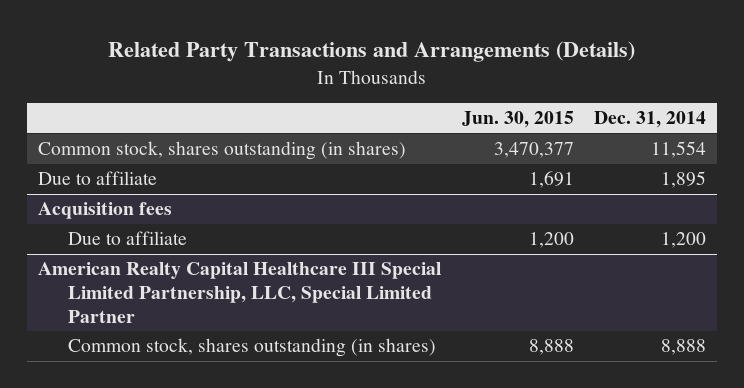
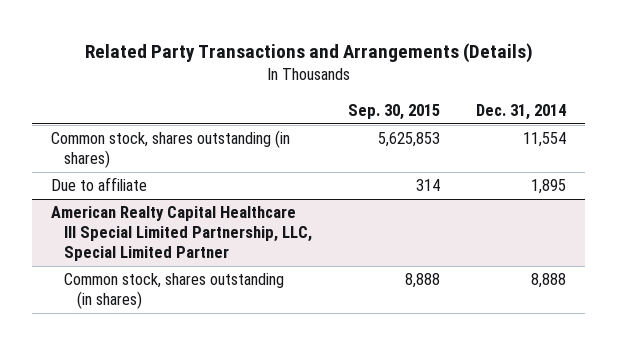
[461,111,574,129] Jun. 30, 2015 -> none
none -> [348,104,441,121] Sep. 30, 2015
[37,202,172,220] Acquisition fees -> none
[67,231,187,246] Due to affiliate -> none

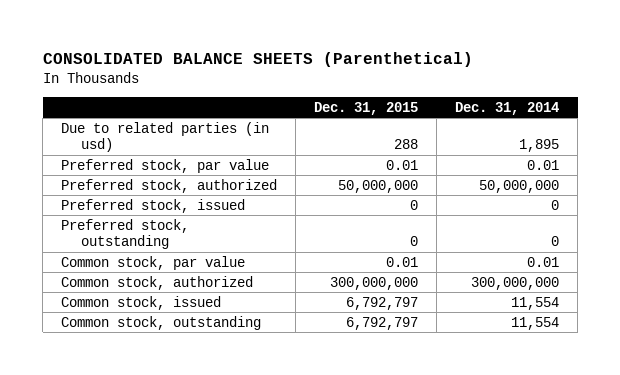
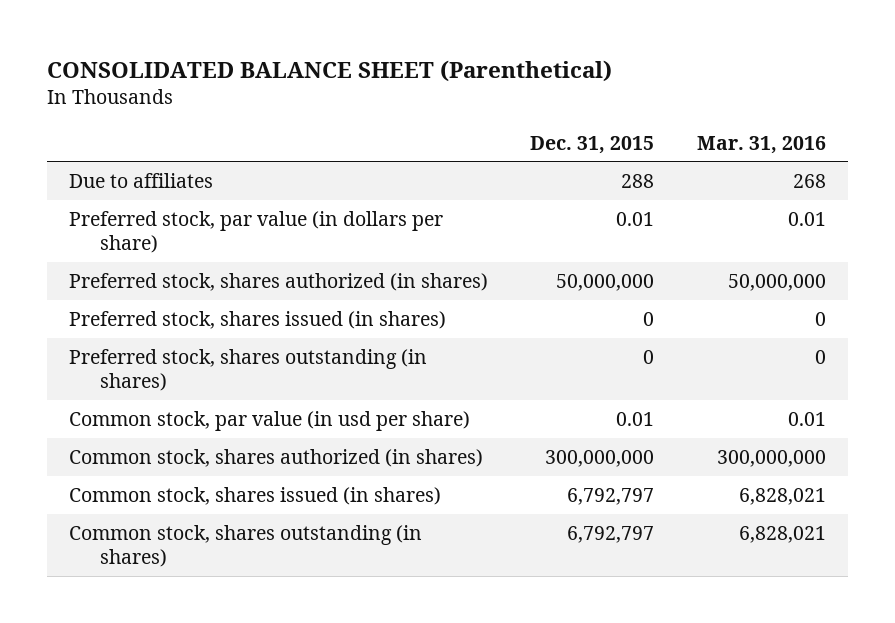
[42,52,473,68] CONSOLIDATED BALANCE SHEETS (Parenthetical) -> [47,59,613,82] CONSOLIDATED BALANCE SHEET (Parenthetical)
[455,101,560,115] Dec. 31, 2014 -> none
none -> [697,135,827,154] Mar. 31, 2016
[61,121,270,153] Due to related parties (in usd) -> [68,172,213,188] Due to affiliates
[61,158,270,173] Preferred stock, par value -> [68,210,443,254] Preferred stock, par value (in dollars per share)
[61,178,278,193] Preferred stock, authorized -> [68,272,488,291] Preferred stock, shares authorized (in shares)
[61,198,246,213] Preferred stock, issued -> [68,310,446,329] Preferred stock, shares issued (in shares)
[61,218,190,250] Preferred stock, outstanding -> [68,348,427,392] Preferred stock, shares outstanding (in shares)
[61,255,246,270] Common stock, par value -> [68,410,470,431] Common stock, par value (in usd per share)
[61,275,254,290] Common stock, authorized -> [68,448,483,467] Common stock, shares authorized (in shares)
[61,295,222,310] Common stock, issued -> [68,486,441,505] Common stock, shares issued (in shares)
[61,315,262,330] Common stock, outstanding -> [68,524,422,568] Common stock, shares outstanding (in shares)

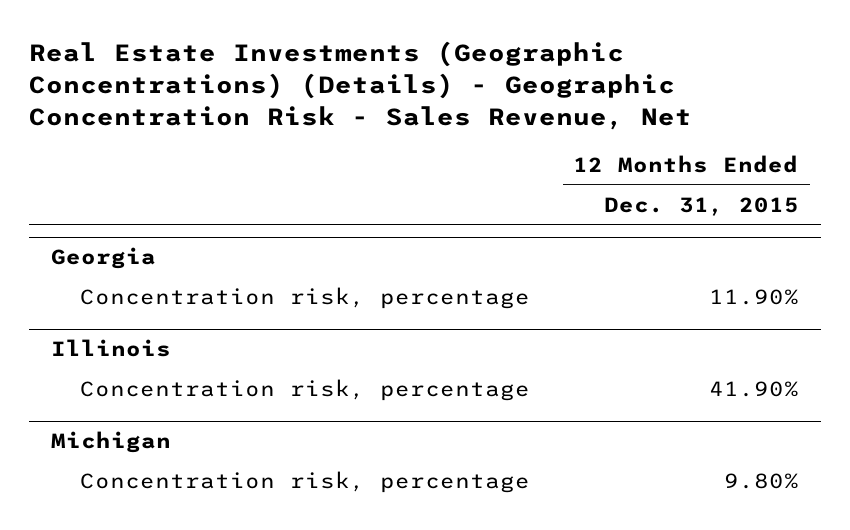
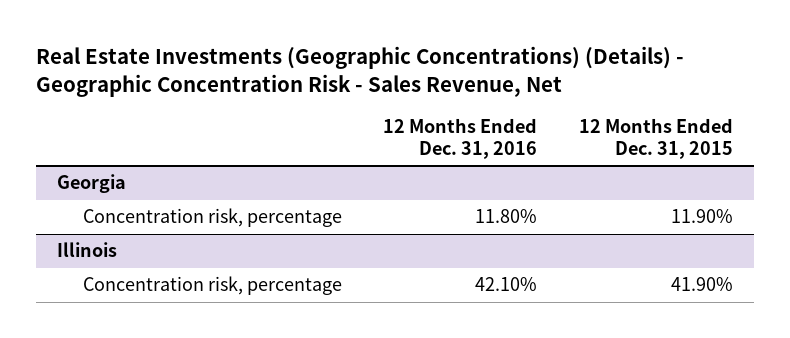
none -> [383,118,538,160] 12 Months Ended Dec. 31, 2016
[51,431,172,454] Michigan -> none
[80,470,531,493] Concentration risk, percentage -> none

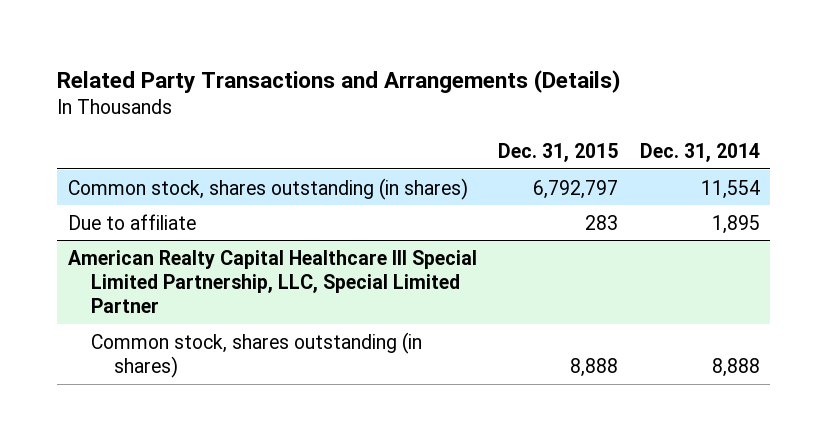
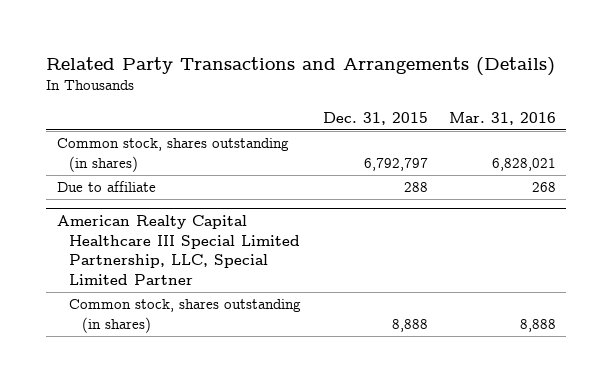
[639,142,760,162] Dec. 31, 2014 -> none
none -> [448,111,556,125] Mar. 31, 2016
[585,214,619,230] 283 -> [403,182,428,193] 288

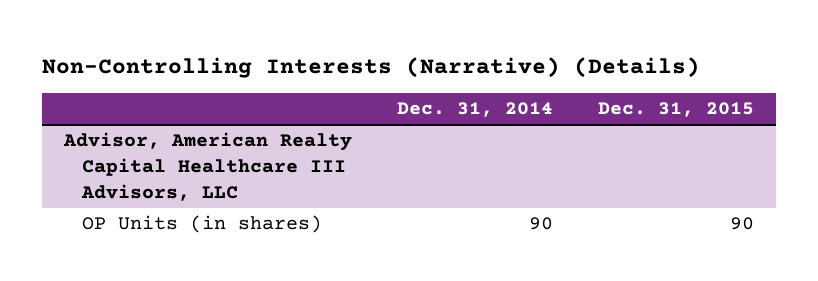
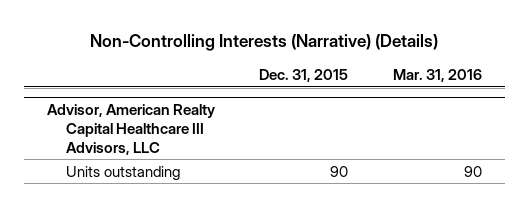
[397,102,554,118] Dec. 31, 2014 -> none
none -> [393,68,483,82] Mar. 31, 2016
[81,215,322,234] OP Units (in shares) -> [66,165,181,180] Units outstanding

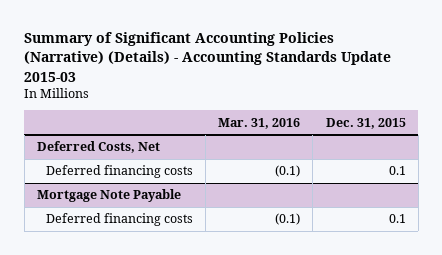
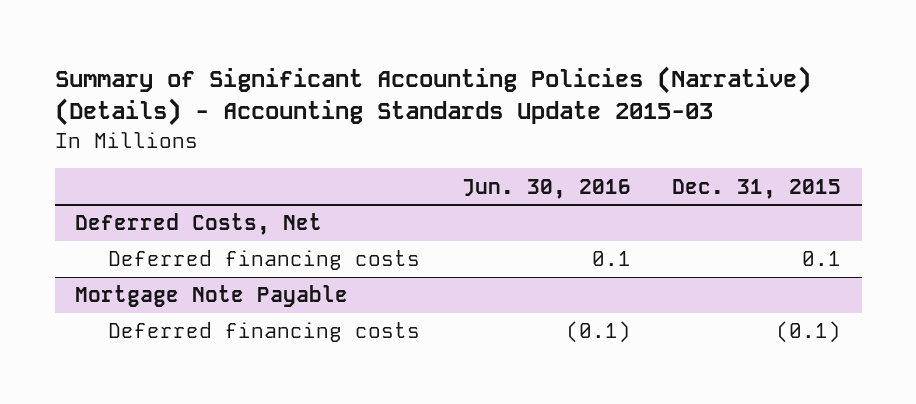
[218,117,301,129] Mar. 31, 2016 -> none
none -> [461,178,631,199] Jun. 30, 2016
[388,214,406,224] 0.1 -> [776,321,842,344] (0.1)

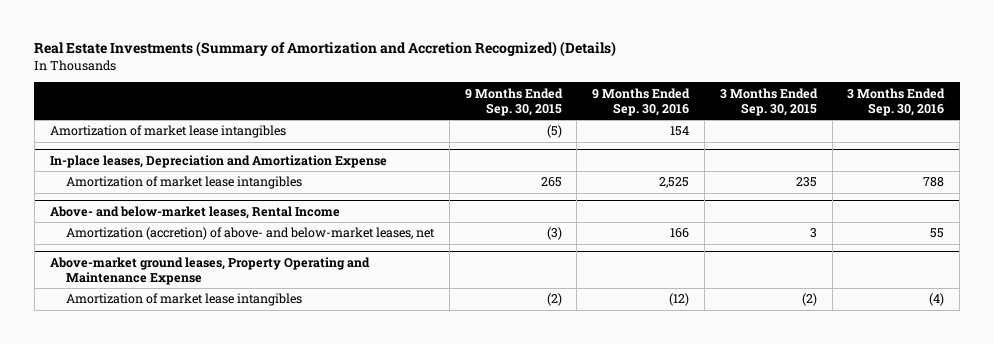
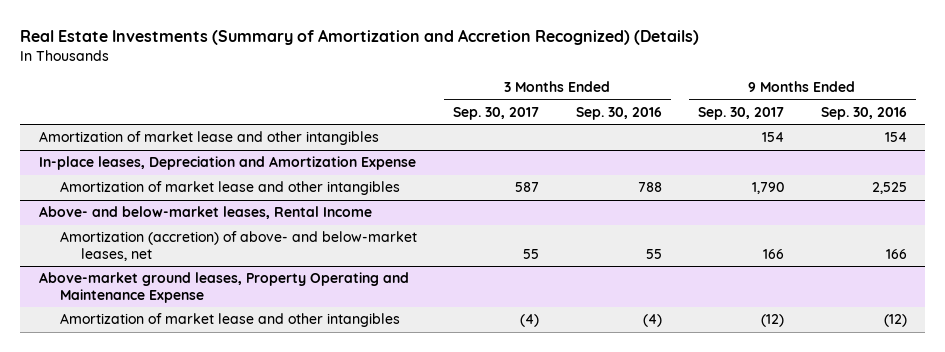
[464,87,563,116] 9 Months Ended Sep. 30, 2015 -> none
[719,87,818,116] 3 Months Ended Sep. 30, 2015 -> none
none -> [453,106,540,120] Sep. 30, 2017
none -> [698,106,785,120] Sep. 30, 2017
[49,125,286,139] Amortization of market lease intangibles -> [38,131,379,146] Amortization of market lease and other intangibles
[65,176,302,190] Amortization of market lease intangibles -> [59,181,400,196] Amortization of market lease and other intangibles
[65,293,302,307] Amortization of market lease intangibles -> [59,313,400,328] Amortization of market lease and other intangibles

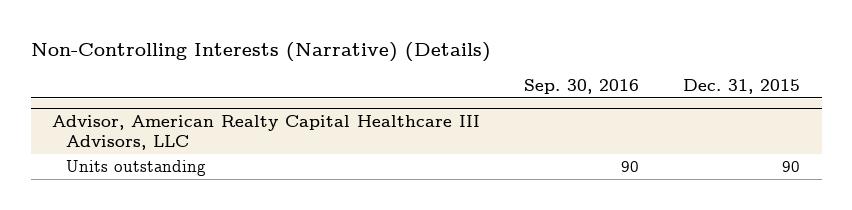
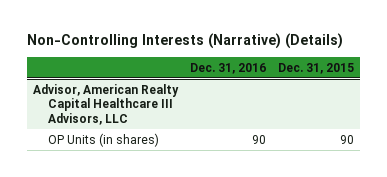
[524,78,640,94] Sep. 30, 2016 -> none
none -> [189,62,266,74] Dec. 31, 2016
[66,160,207,177] Units outstanding -> [47,132,159,147] OP Units (in shares)

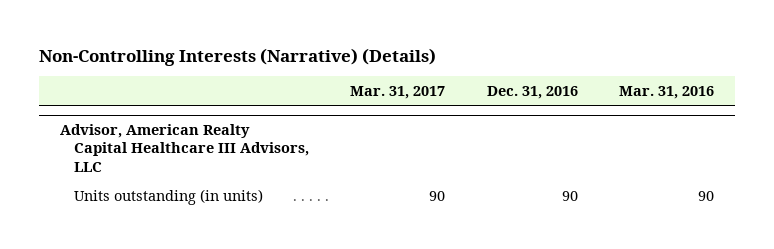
[277,62,354,74] Dec. 31, 2015 -> none
none -> [350,86,446,100] Mar. 31, 2017
none -> [619,86,715,100] Mar. 31, 2016
[47,132,159,147] OP Units (in shares) -> [73,188,263,205] Units outstanding (in units)

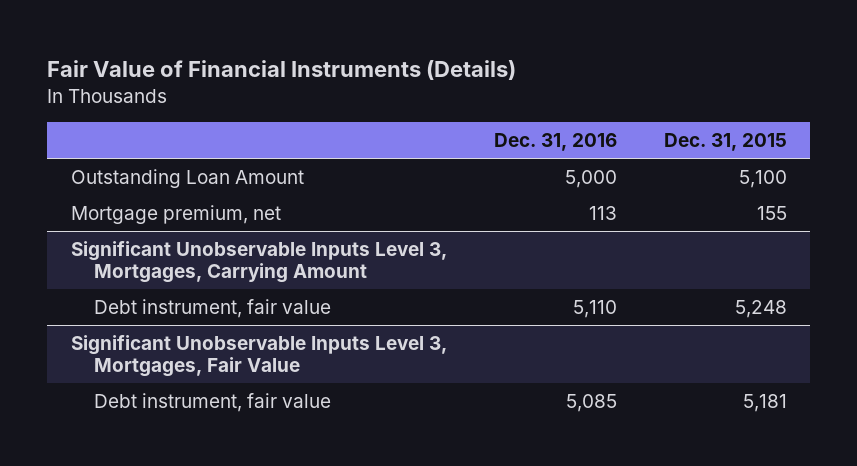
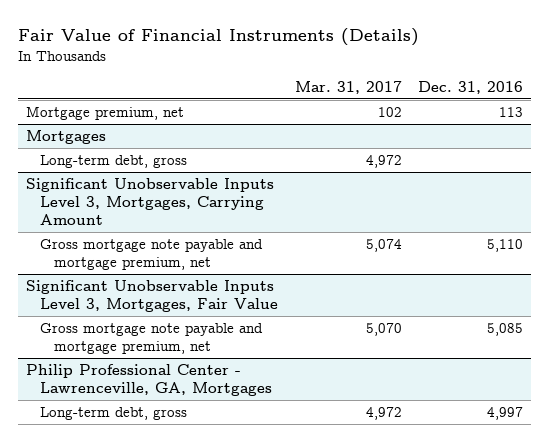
[663,133,787,152] Dec. 31, 2015 -> none
none -> [294,81,402,95] Mar. 31, 2017
[70,168,304,188] Outstanding Loan Amount -> none
none -> [26,129,107,144] Mortgages
none -> [40,154,188,168] Long-term debt, gross
[94,298,332,318] Debt instrument, fair value -> [40,238,264,270] Gross mortgage note payable and mortgage premium, net
[94,392,332,412] Debt instrument, fair value -> [40,322,264,354] Gross mortgage note payable and mortgage premium, net
none -> [26,363,273,396] Philip Professional Center - Lawrenceville, GA, Mortgages
none -> [40,406,188,420] Long-term debt, gross

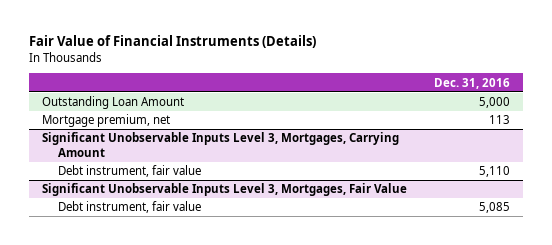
[294,81,402,95] Mar. 31, 2017 -> none
none -> [41,96,184,110] Outstanding Loan Amount
[26,129,107,144] Mortgages -> none
[40,154,188,168] Long-term debt, gross -> none
[40,238,264,270] Gross mortgage note payable and mortgage premium, net -> [57,165,201,178] Debt instrument, fair value
[26,363,273,396] Philip Professional Center - Lawrenceville, GA, Mortgages -> none
[40,406,188,420] Long-term debt, gross -> none
[40,322,264,354] Gross mortgage note payable and mortgage premium, net -> [57,201,201,214] Debt instrument, fair value

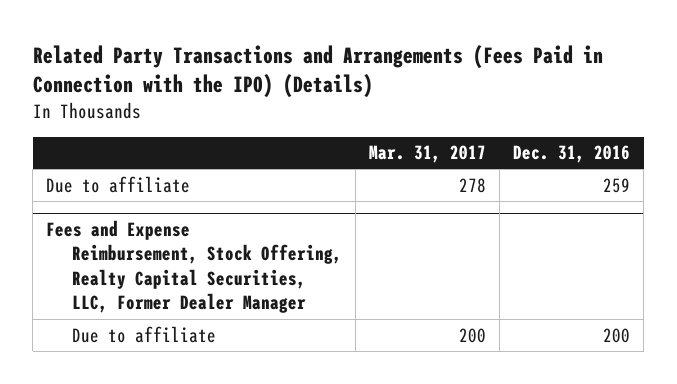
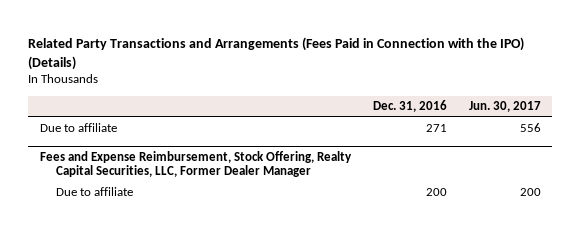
[369,145,487,164] Mar. 31, 2017 -> none
none -> [469,101,542,113] Jun. 30, 2017
[603,177,631,193] 259 -> [425,124,447,133] 271

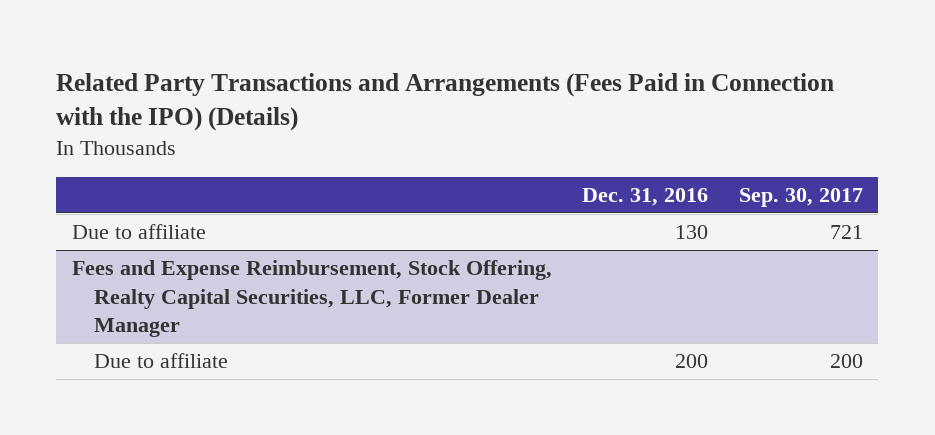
[469,101,542,113] Jun. 30, 2017 -> none
none -> [739,187,864,207] Sep. 30, 2017
[425,124,447,133] 271 -> [675,225,709,240] 130

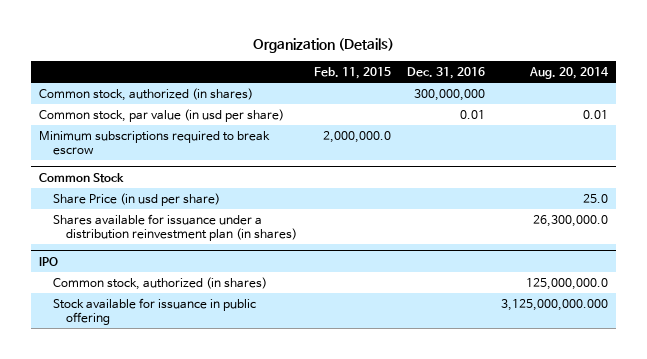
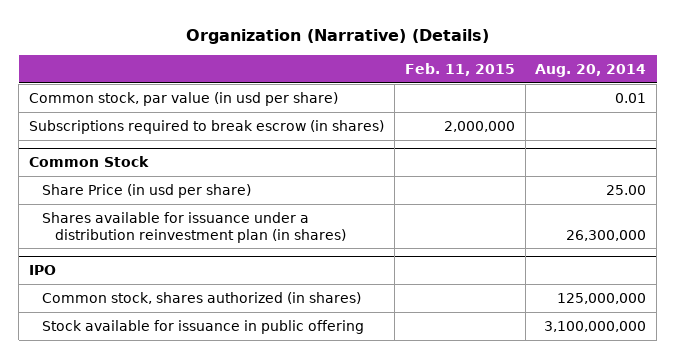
[252,38,394,54] Organization (Details) -> [185,28,489,44] Organization (Narrative) (Details)
[406,66,485,79] Dec. 31, 2016 -> none
[39,87,254,101] Common stock, authorized (in shares) -> none
[39,130,271,155] Minimum subscriptions required to break escrow -> [29,119,385,134] Subscriptions required to break escrow (in shares)
[322,130,391,143] 2,000,000.0 -> [443,120,515,132] 2,000,000
[582,193,608,203] 25.0 -> [606,184,647,195] 25.00
[532,214,608,227] 26,300,000.0 -> [566,229,647,241] 26,300,000
[52,276,267,290] Common stock, authorized (in shares) -> [41,291,361,304] Common stock, shares authorized (in shares)
[525,277,608,290] 125,000,000.0 -> [557,292,647,304] 125,000,000
[500,298,608,311] 3,125,000,000.000 -> [544,320,647,332] 3,100,000,000

